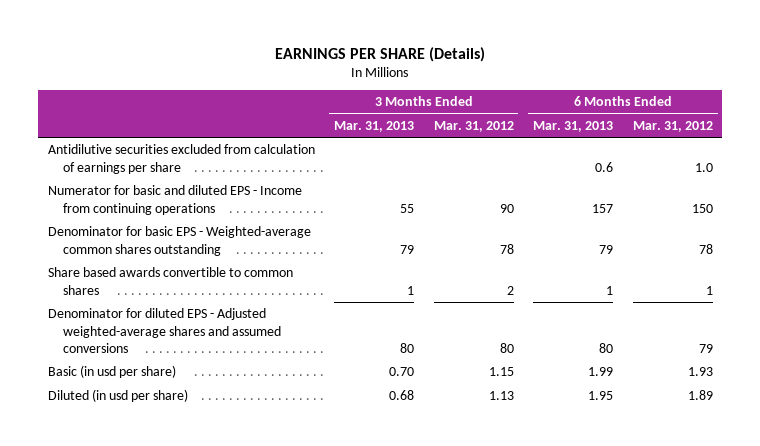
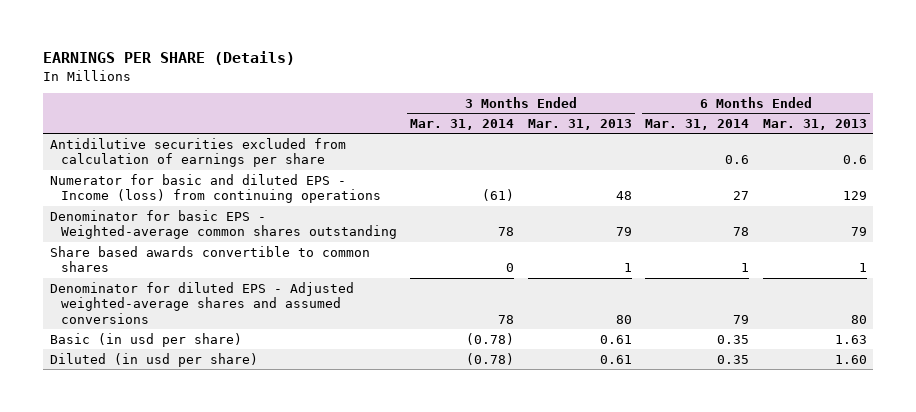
[433,120,514,132] Mar. 31, 2012 -> none
[632,120,713,132] Mar. 31, 2012 -> none
none -> [410,119,515,131] Mar. 31, 2014
none -> [645,119,750,131] Mar. 31, 2014
[47,185,302,215] Numerator for basic and diluted EPS - Income from continuing operations -> [49,173,382,204] Numerator for basic and diluted EPS - Income (loss) from continuing operations
[400,203,415,213] 55 -> [615,191,632,201] 48
[592,203,614,213] 157 -> [842,191,867,201] 129
[389,367,415,377] 0.70 -> [599,334,632,344] 0.61
[588,367,614,377] 1.99 -> [834,334,867,344] 1.63
[389,390,415,401] 0.68 -> [599,354,632,364] 0.61
[588,391,614,401] 1.95 -> [834,354,867,364] 1.60

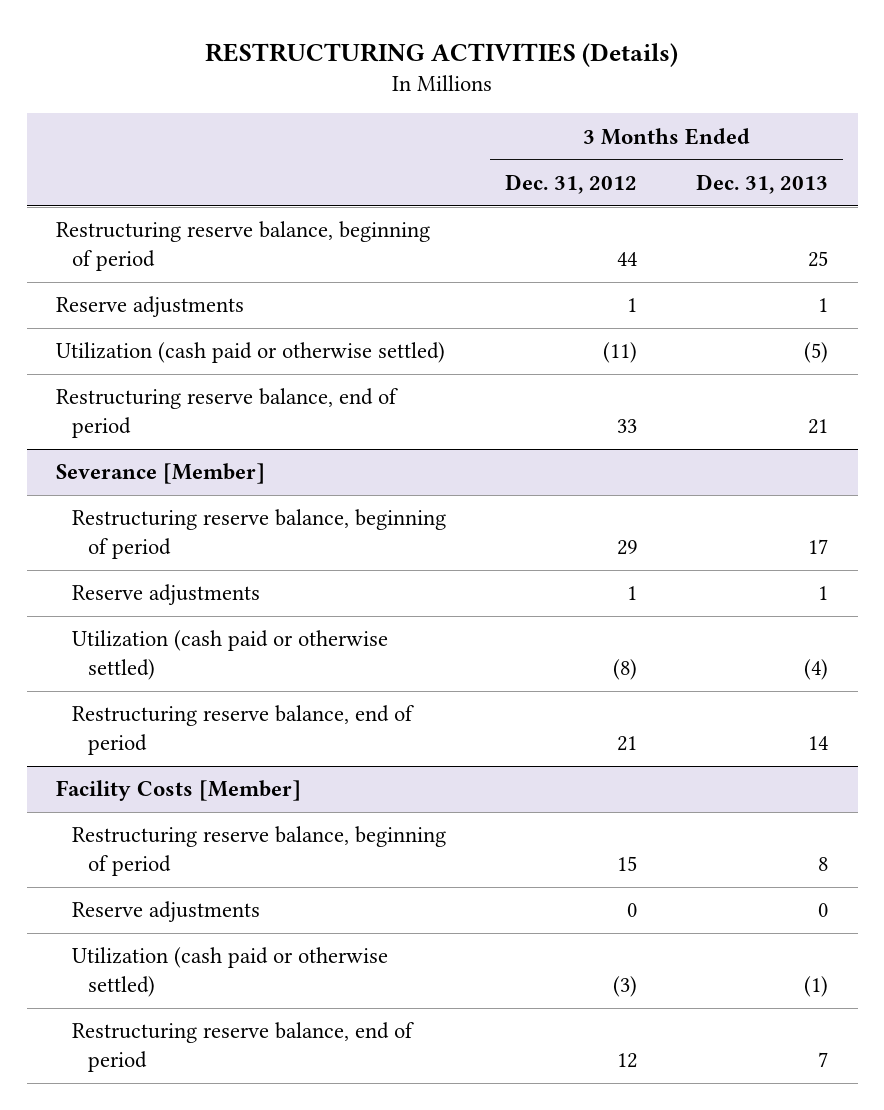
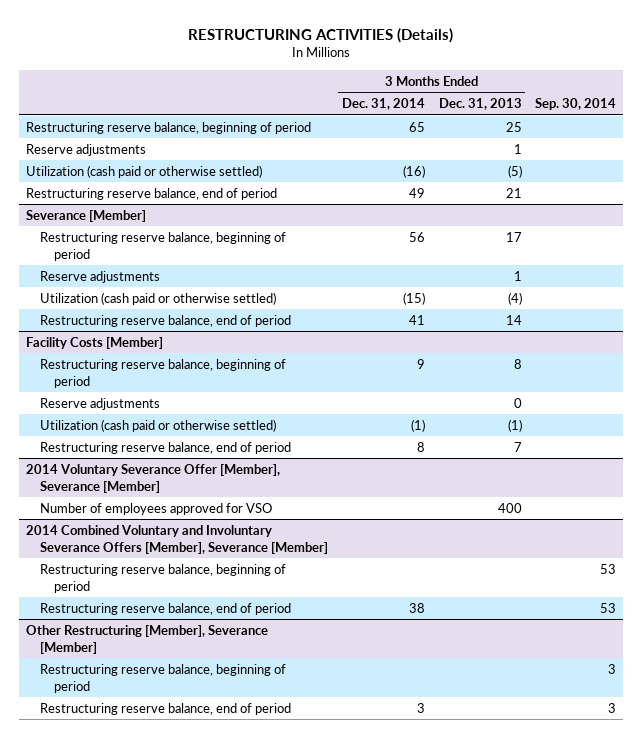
[505,173,638,194] Dec. 31, 2012 -> none
none -> [341,98,425,111] Dec. 31, 2014
none -> [535,98,617,111] Sep. 30, 2014
none -> [26,463,281,493] 2014 Voluntary Severance Offer [Member], Severance [Member]
none -> [39,502,272,515] Number of employees approved for VSO
none -> [26,524,328,554] 2014 Combined Voluntary and Involuntary Severance Offers [Member], Severance [Member]
none -> [39,563,286,593] Restructuring reserve balance, beginning of period
none -> [39,602,291,615] Restructuring reserve balance, end of period
none -> [26,624,269,654] Other Restructuring [Member], Severance [Member]
none -> [39,663,286,693] Restructuring reserve balance, beginning of period
none -> [39,702,291,715] Restructuring reserve balance, end of period

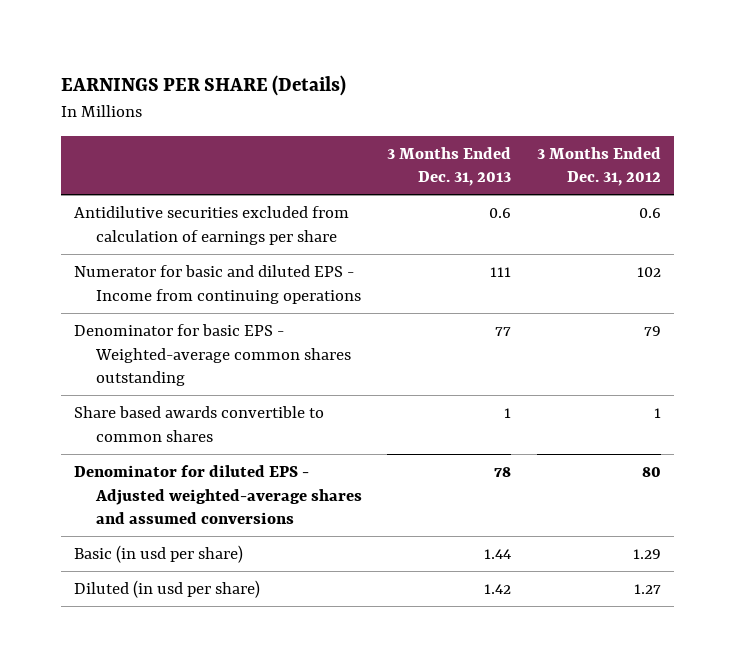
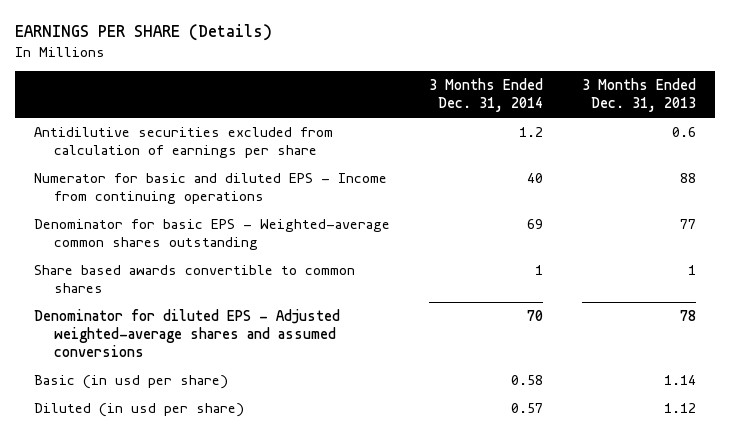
[536,146,661,187] 3 Months Ended Dec. 31, 2012 -> none
none -> [428,78,543,113] 3 Months Ended Dec. 31, 2014
[490,267,512,278] 111 -> [679,172,696,183] 88
[484,549,512,560] 1.44 -> [663,374,696,385] 1.14
[484,584,512,595] 1.42 -> [663,402,696,413] 1.12

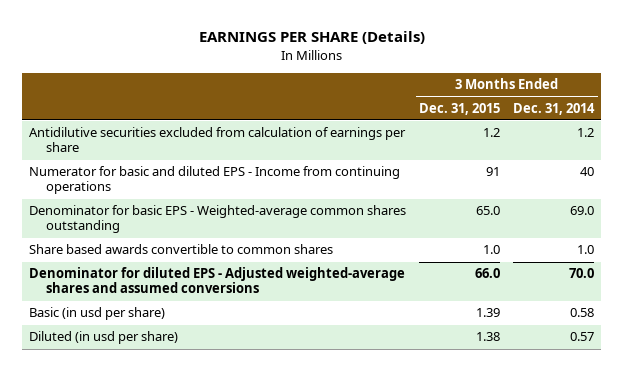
[581,78,696,113] 3 Months Ended Dec. 31, 2013 -> none
none -> [419,102,501,115] Dec. 31, 2015
[526,218,543,229] 69 -> [570,206,595,216] 69.0
[534,264,543,275] 1 -> [577,245,595,255] 1.0
[526,309,543,321] 70 -> [569,268,595,279] 70.0

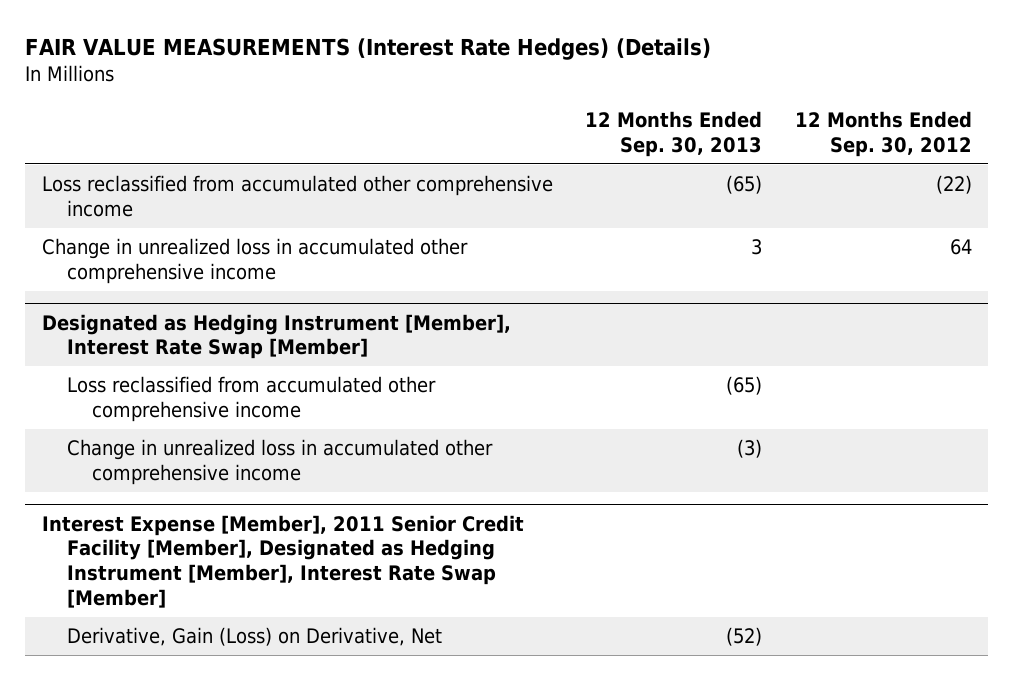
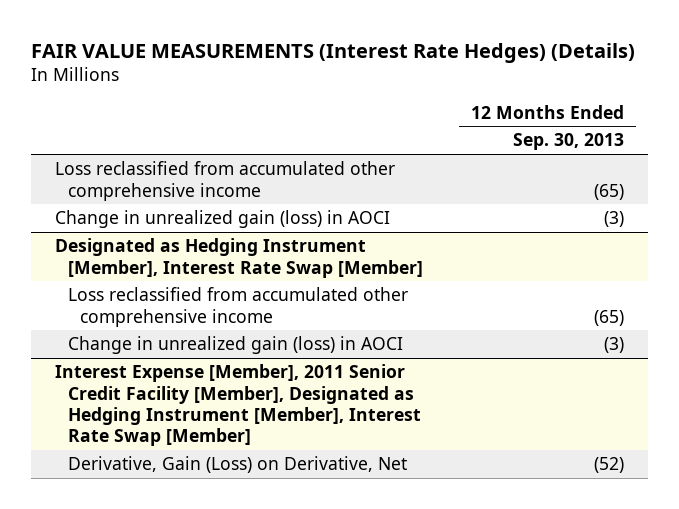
[795,110,973,157] 12 Months Ended Sep. 30, 2012 -> none
[41,238,468,284] Change in unrealized loss in accumulated other comprehensive income -> [55,210,391,229] Change in unrealized gain (loss) in AOCI
[751,239,763,256] 3 -> [604,211,625,228] (3)
[66,439,493,485] Change in unrealized loss in accumulated other comprehensive income -> [67,336,403,355] Change in unrealized gain (loss) in AOCI

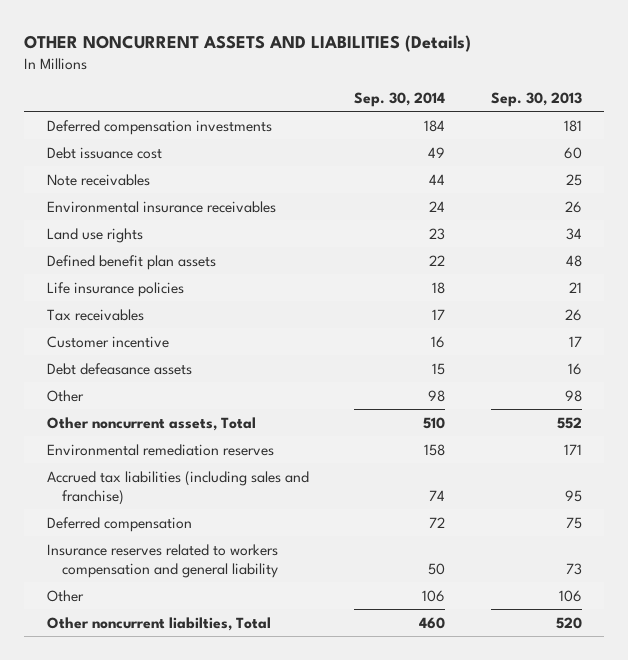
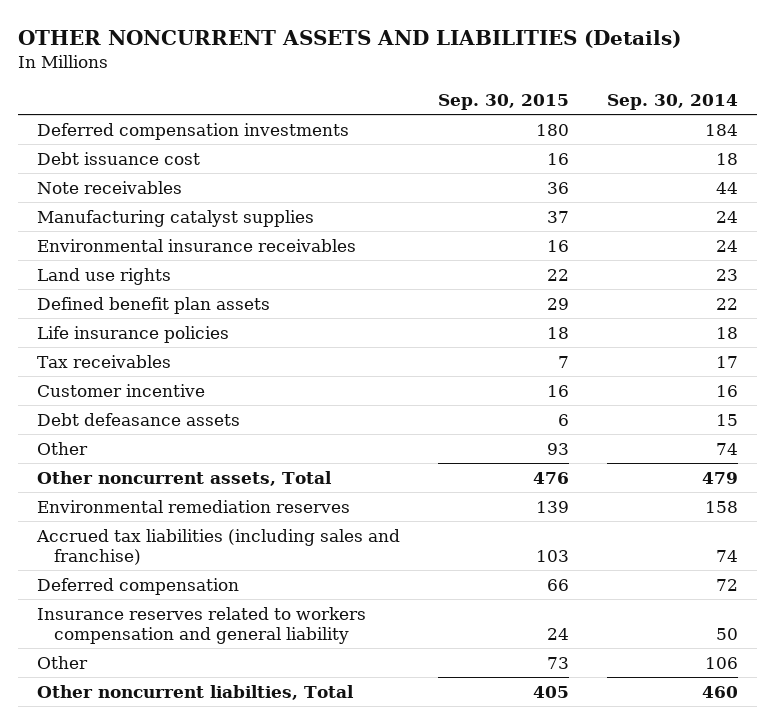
[490,92,582,108] Sep. 30, 2013 -> none
none -> [437,93,569,110] Sep. 30, 2015
[428,146,446,158] 49 -> [715,152,738,165] 18
none -> [37,209,315,227] Manufacturing catalyst supplies
[428,389,446,402] 98 -> [715,442,738,455] 74
[423,416,446,429] 510 -> [701,471,738,484] 479

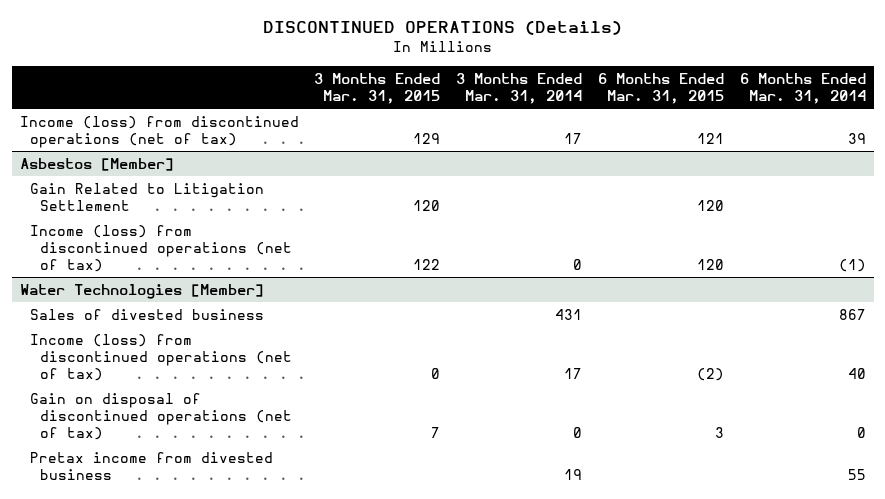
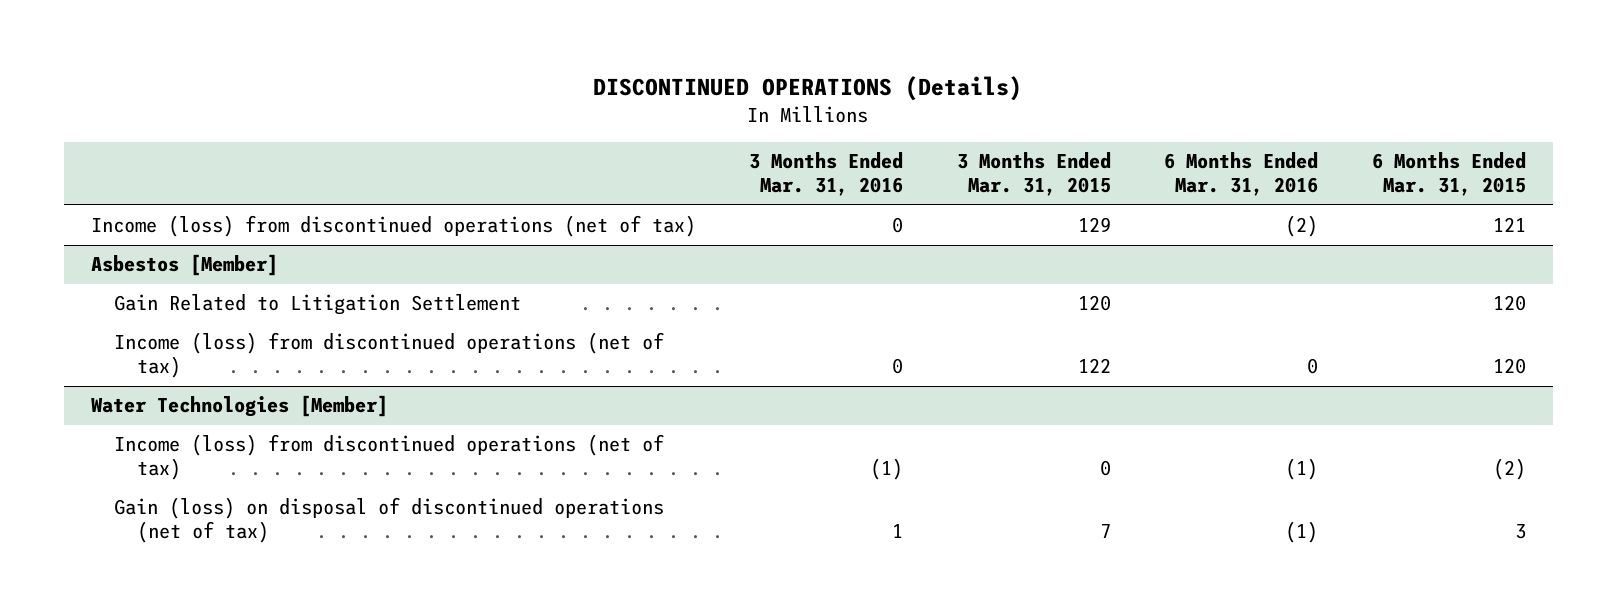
[456,72,583,105] 3 Months Ended Mar. 31, 2014 -> none
[739,72,866,105] 6 Months Ended Mar. 31, 2014 -> none
none -> [749,152,904,197] 3 Months Ended Mar. 31, 2016
none -> [1164,152,1319,197] 6 Months Ended Mar. 31, 2016
[29,308,264,320] Sales of divested business -> none
[29,451,273,480] Pretax income from divested business -> none
[29,392,293,441] Gain on disposal of discontinued operations (net of tax) -> [114,497,665,544] Gain (loss) on disposal of discontinued operations (net of tax)

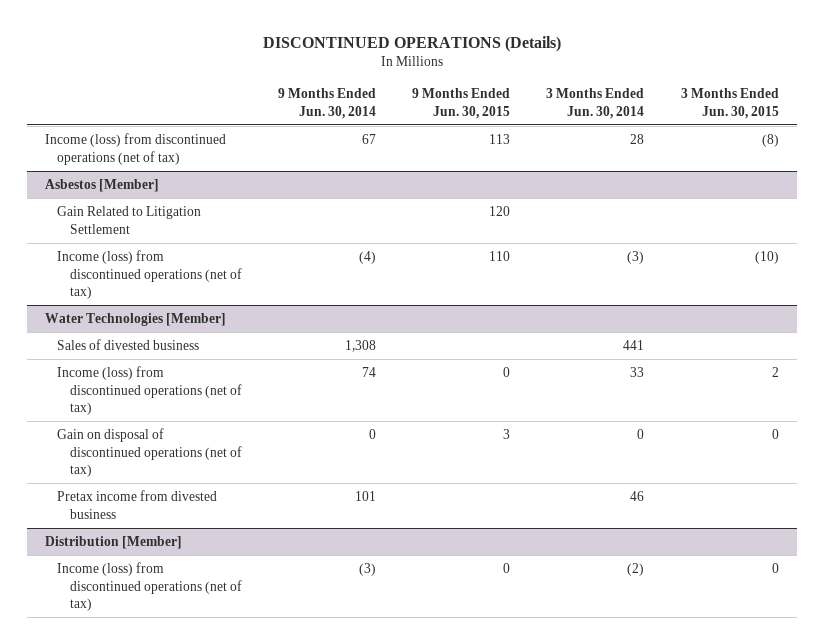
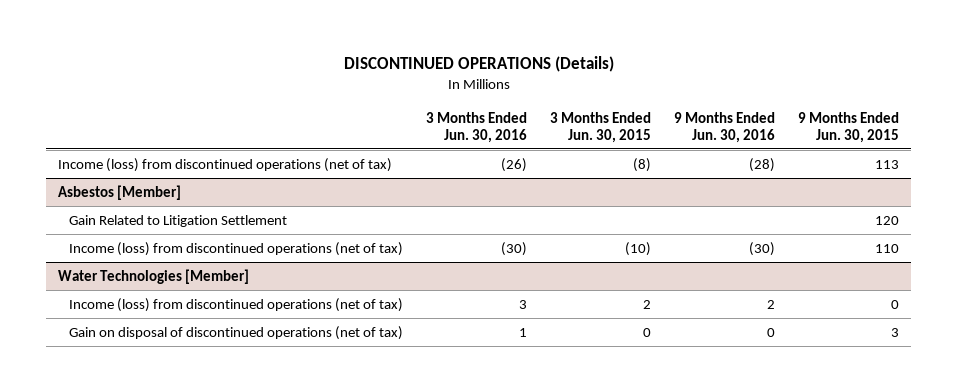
[277,88,376,119] 9 Months Ended Jun. 30, 2014 -> none
[546,88,645,119] 3 Months Ended Jun. 30, 2014 -> none
none -> [425,111,527,143] 3 Months Ended Jun. 30, 2016
none -> [673,111,775,143] 9 Months Ended Jun. 30, 2016
[57,338,200,350] Sales of divested business -> none
[57,489,218,519] Pretax income from divested business -> none
[44,535,182,549] Distribution [Member] -> none
[57,561,242,612] Income (loss) from discontinued operations (net of tax) -> none

